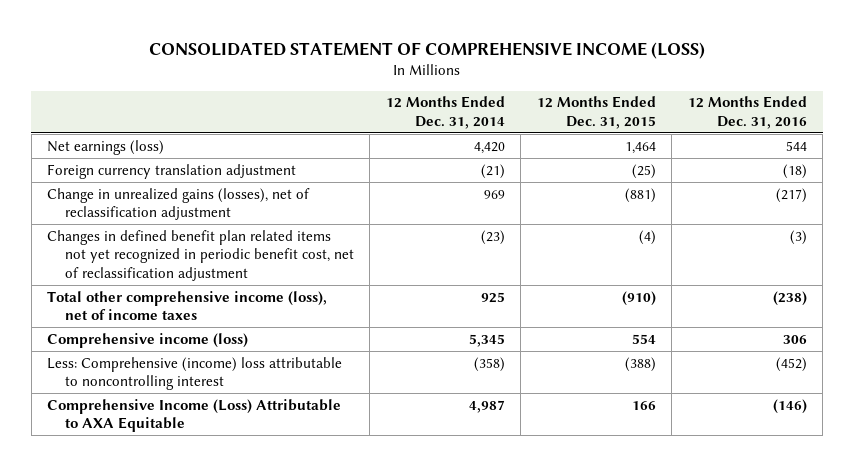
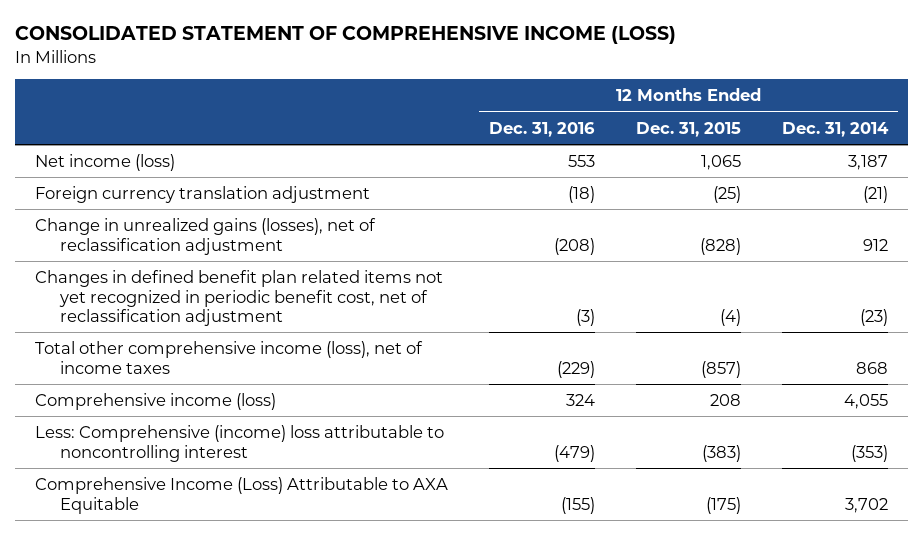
[47,139,165,155] Net earnings (loss) -> [35,153,176,171] Net income (loss)
[473,141,505,154] 4,420 -> [847,154,888,170] 3,187
[624,141,656,154] 1,464 -> [701,154,742,170] 1,065
[785,140,807,151] 544 -> [568,154,596,167] 553
[483,189,505,199] 969 -> [862,238,888,251] 912
[624,187,656,203] (881) -> [700,237,742,255] (828)
[775,187,807,203] (217) -> [554,237,596,255] (208)
[480,291,505,303] 925 -> [855,361,888,374] 868
[621,290,656,306] (910) -> [701,360,742,378] (857)
[772,290,807,306] (238) -> [557,360,596,378] (229)
[468,333,505,347] 5,345 -> [843,393,888,409] 4,055
[631,333,656,344] 554 -> [710,393,742,406] 208
[782,334,807,344] 306 -> [566,393,596,406] 324
[473,356,505,372] (358) -> [850,444,888,462] (353)
[624,356,656,372] (388) -> [702,444,742,462] (383)
[775,356,807,372] (452) -> [554,444,596,462] (479)
[468,399,505,413] 4,987 -> [844,497,888,513] 3,702
[631,400,656,410] 166 -> [706,496,742,514] (175)
[772,398,807,414] (146) -> [561,496,596,514] (155)

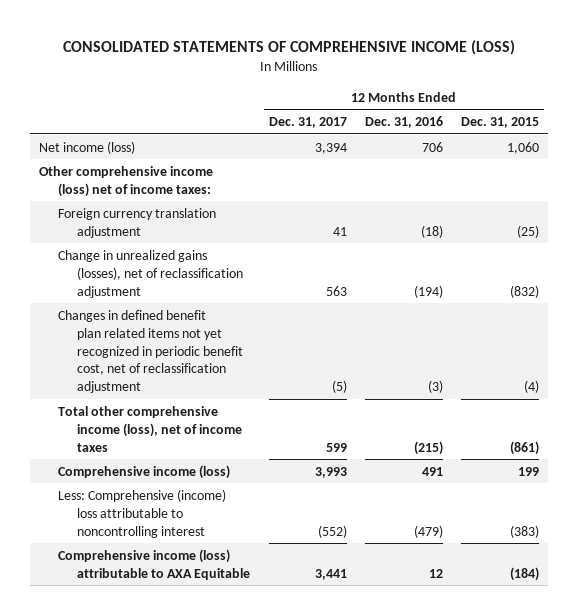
[14,26,676,45] CONSOLIDATED STATEMENT OF COMPREHENSIVE INCOME (LOSS) -> [63,40,516,56] CONSOLIDATED STATEMENTS OF COMPREHENSIVE INCOME (LOSS)
[781,121,889,137] Dec. 31, 2014 -> none
none -> [268,117,347,129] Dec. 31, 2017
[568,154,596,167] 553 -> [421,141,443,152] 706
[701,154,742,170] 1,065 -> [507,141,540,154] 1,060
none -> [39,165,214,197] Other comprehensive income (loss) net of income taxes:
[554,237,596,255] (208) -> [413,284,443,298] (194)
[700,237,742,255] (828) -> [510,284,540,298] (832)
[557,360,596,378] (229) -> [413,440,443,455] (215)
[701,360,742,378] (857) -> [510,440,540,455] (861)
[566,393,596,406] 324 -> [421,466,443,476] 491
[710,393,742,406] 208 -> [518,466,540,476] 199
[35,476,449,514] Comprehensive Income (Loss) Attributable to AXA Equitable -> [58,548,251,580] Comprehensive income (loss) attributable to AXA Equitable
[561,496,596,514] (155) -> [428,568,443,578] 12
[706,496,742,514] (175) -> [510,566,540,581] (184)

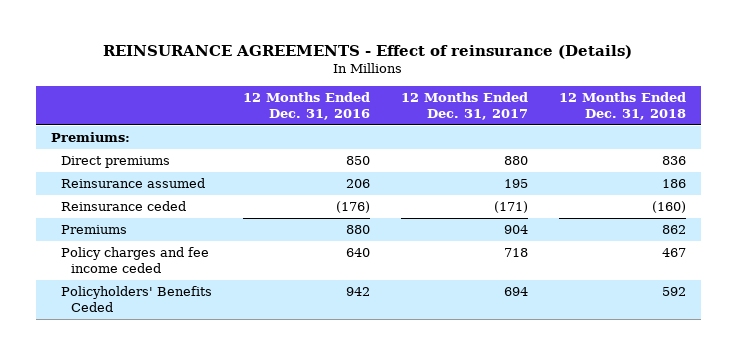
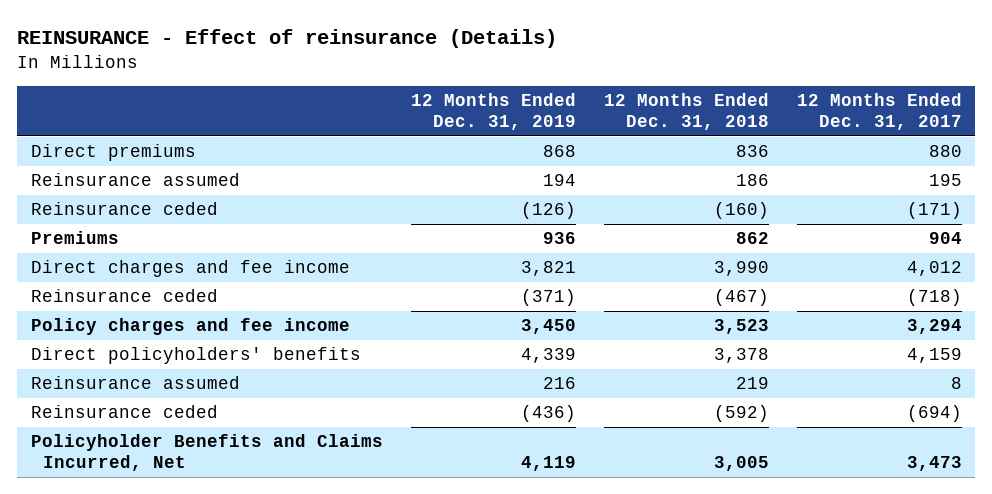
[103,44,633,59] REINSURANCE AGREEMENTS - Effect of reinsurance (Details) -> [16,29,557,49] REINSURANCE - Effect of reinsurance (Details)
[242,92,370,121] 12 Months Ended Dec. 31, 2016 -> none
none -> [410,92,576,131] 12 Months Ended Dec. 31, 2019
[51,131,131,142] Premiums: -> none
none -> [30,260,350,278] Direct charges and fee income
none -> [30,289,218,303] Reinsurance ceded
[61,246,210,274] Policy charges and fee income ceded -> [30,318,350,336] Policy charges and fee income
[503,247,528,257] 718 -> [906,319,962,335] 3,294
[661,247,686,257] 467 -> [713,319,769,335] 3,523
none -> [30,347,361,365] Direct policyholders' benefits
none -> [30,376,240,390] Reinsurance assumed
[61,285,213,313] Policyholders' Benefits Ceded -> [30,405,218,419] Reinsurance ceded
[503,286,528,296] 694 -> [906,405,962,423] (694)
[661,286,686,296] 592 -> [713,405,769,423] (592)
none -> [30,434,383,472] Policyholder Benefits and Claims Incurred, Net

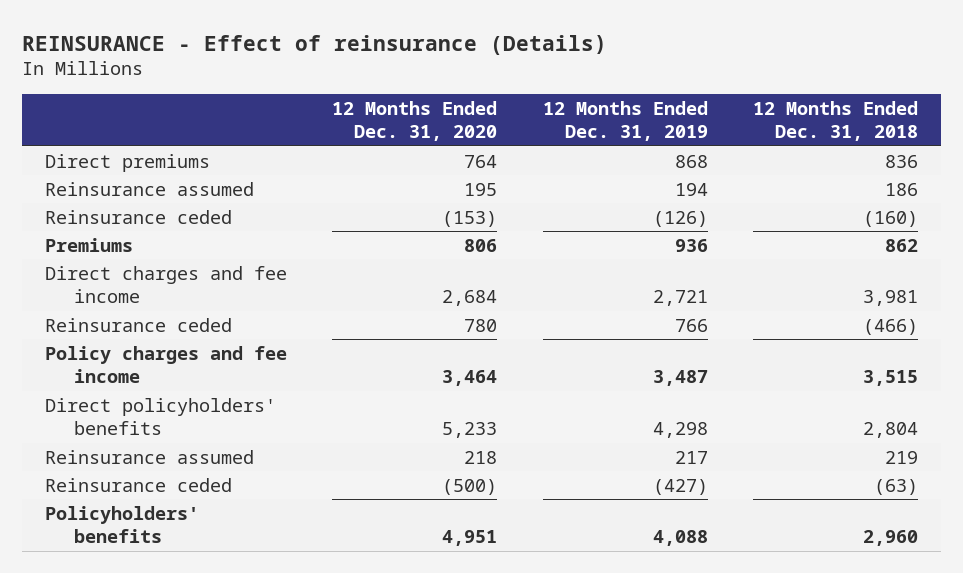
[796,92,962,131] 12 Months Ended Dec. 31, 2017 -> none
none -> [332,100,498,142] 12 Months Ended Dec. 31, 2020
[520,261,576,277] 3,821 -> [652,290,708,307] 2,721
[713,261,769,277] 3,990 -> [863,290,919,307] 3,981
[520,289,576,307] (371) -> [674,318,708,332] 766
[713,289,769,307] (467) -> [863,318,919,335] (466)
[520,319,576,335] 3,450 -> [652,370,708,387] 3,487
[713,319,769,335] 3,523 -> [863,370,919,387] 3,515
[520,348,576,364] 4,339 -> [652,422,708,439] 4,298
[713,348,769,364] 3,378 -> [863,422,919,439] 2,804
[542,377,576,390] 216 -> [674,450,708,464] 217
[520,405,576,423] (436) -> [652,478,708,495] (427)
[713,405,769,423] (592) -> [874,478,919,495] (63)
[30,434,383,472] Policyholder Benefits and Claims Incurred, Net -> [44,505,199,544] Policyholders' benefits
[520,456,576,472] 4,119 -> [652,530,708,547] 4,088
[713,456,769,472] 3,005 -> [863,530,919,547] 2,960

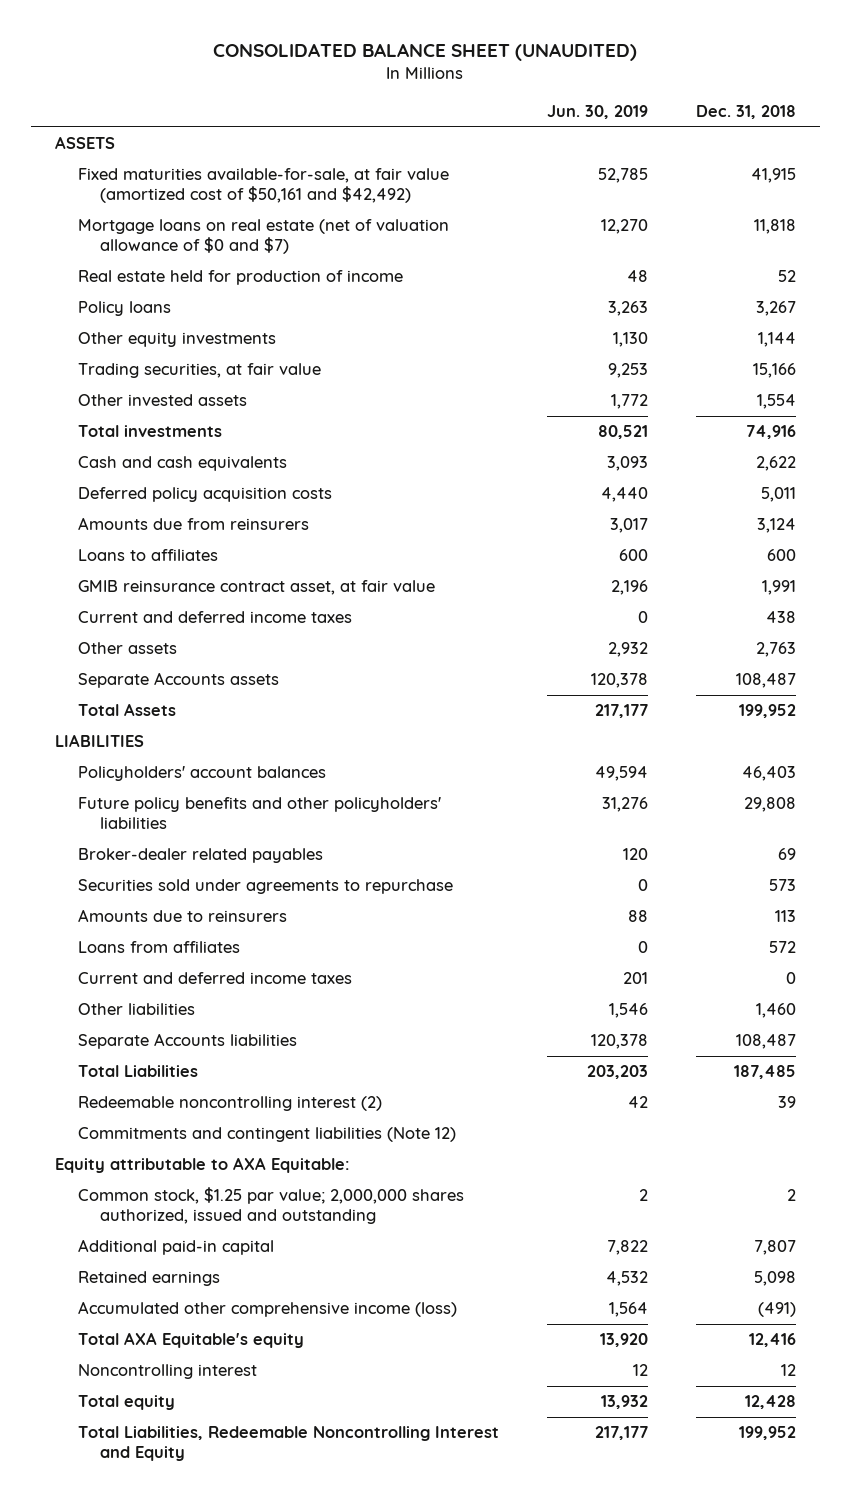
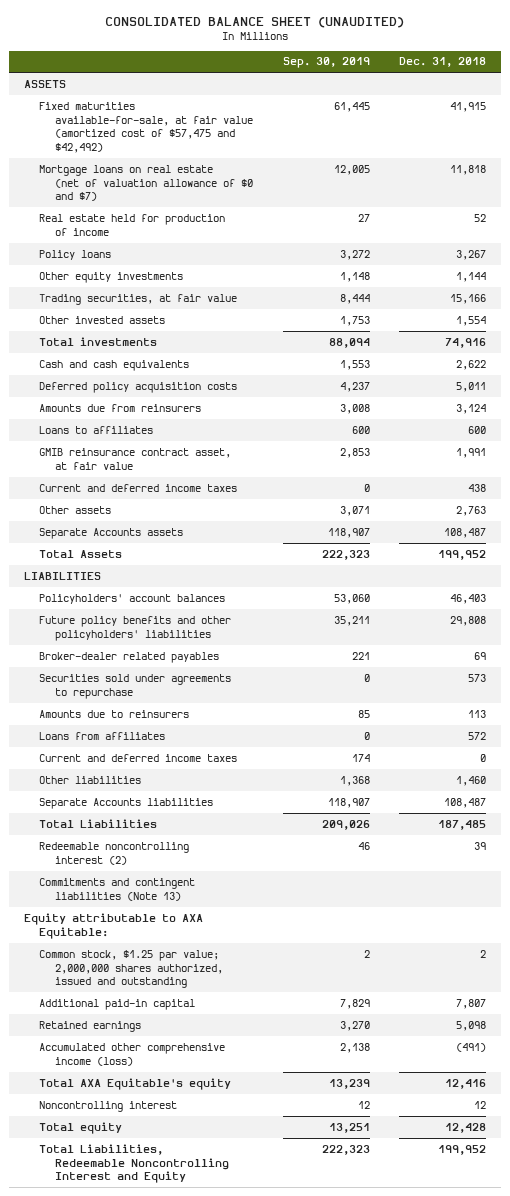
[546,105,648,120] Jun. 30, 2019 -> none
none -> [282,57,370,69] Sep. 30, 2019
[77,168,449,204] Fixed maturities available-for-sale, at fair value (amortized cost of $50,161 and $42,492) -> [39,101,254,154] Fixed maturities available-for-sale, at fair value (amortized cost of $57,475 and $42,492)
[77,1127,456,1143] Commitments and contingent liabilities (Note 12) -> [39,877,196,901] Commitments and contingent liabilities (Note 13)

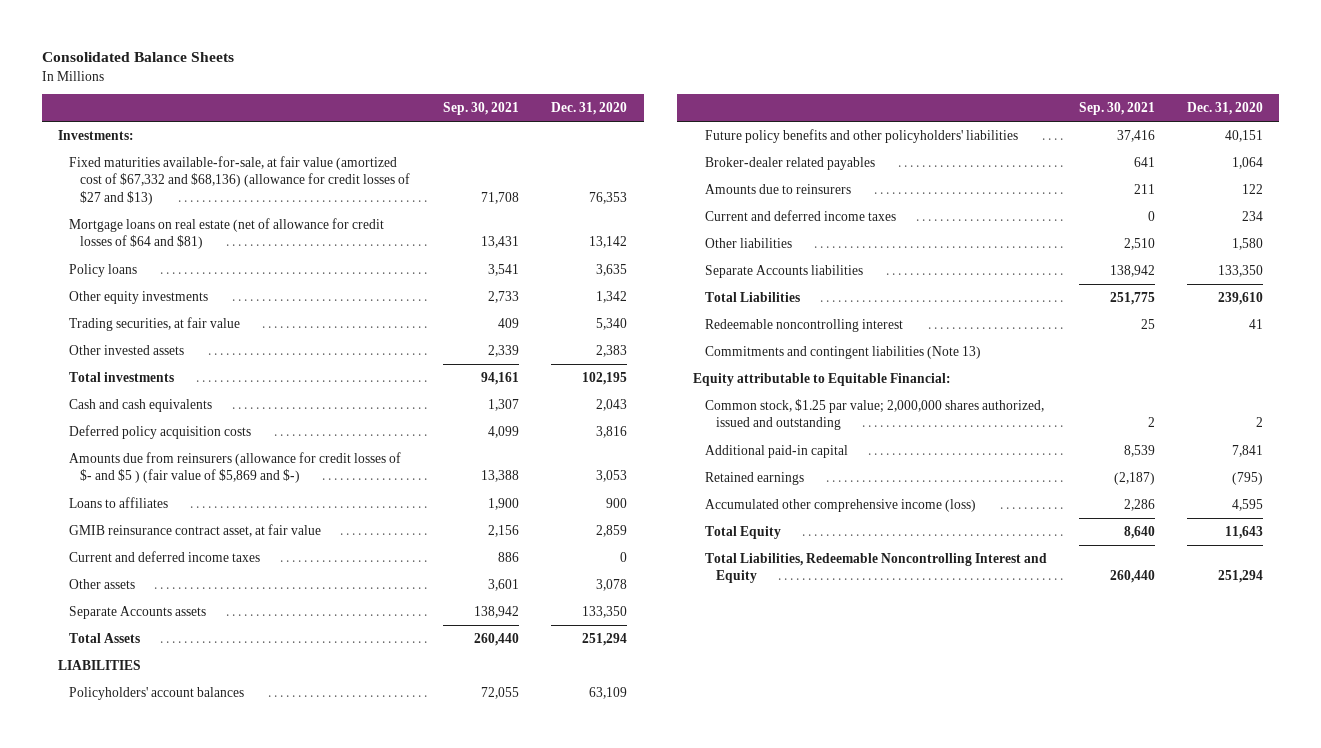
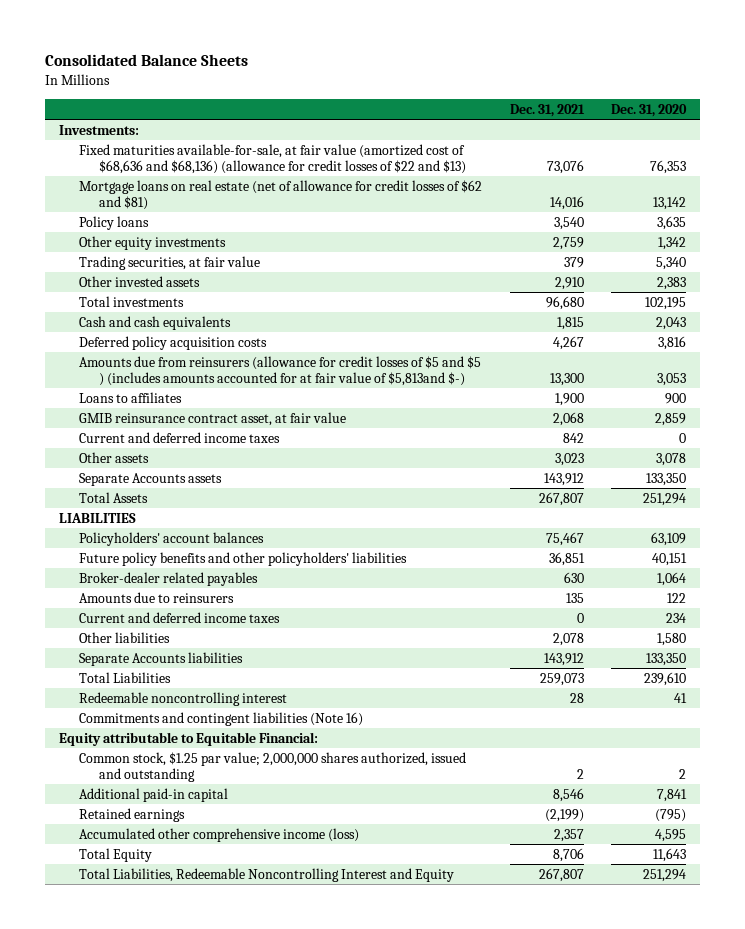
[443,102,520,116] Sep. 30, 2021 -> none
none -> [509,103,585,117] Dec. 31, 2021
[68,156,411,205] Fixed maturities available-for-sale, at fair value (amortized cost of $67,332 and $68,136) (allowance for credit losses of $27 and $13) -> [78,143,467,174] Fixed maturities available-for-sale, at fair value (amortized cost of $68,636 and $68,136) (allowance for credit losses of $22 and $13)
[68,218,384,250] Mortgage loans on real estate (net of allowance for credit losses of $64 and $81) -> [78,179,482,210] Mortgage loans on real estate (net of allowance for credit losses of $62 and $81)
[68,452,401,484] Amounts due from reinsurers (allowance for credit losses of $- and $5 ) (fair value of $5,869 and $-) -> [78,355,481,386] Amounts due from reinsurers (allowance for credit losses of $5 and $5 ) (includes amounts accounted for at fair value of $5,813and $-)
[704,346,981,360] Commitments and contingent liabilities (Note 13) -> [78,711,363,726] Commitments and contingent liabilities (Note 16)

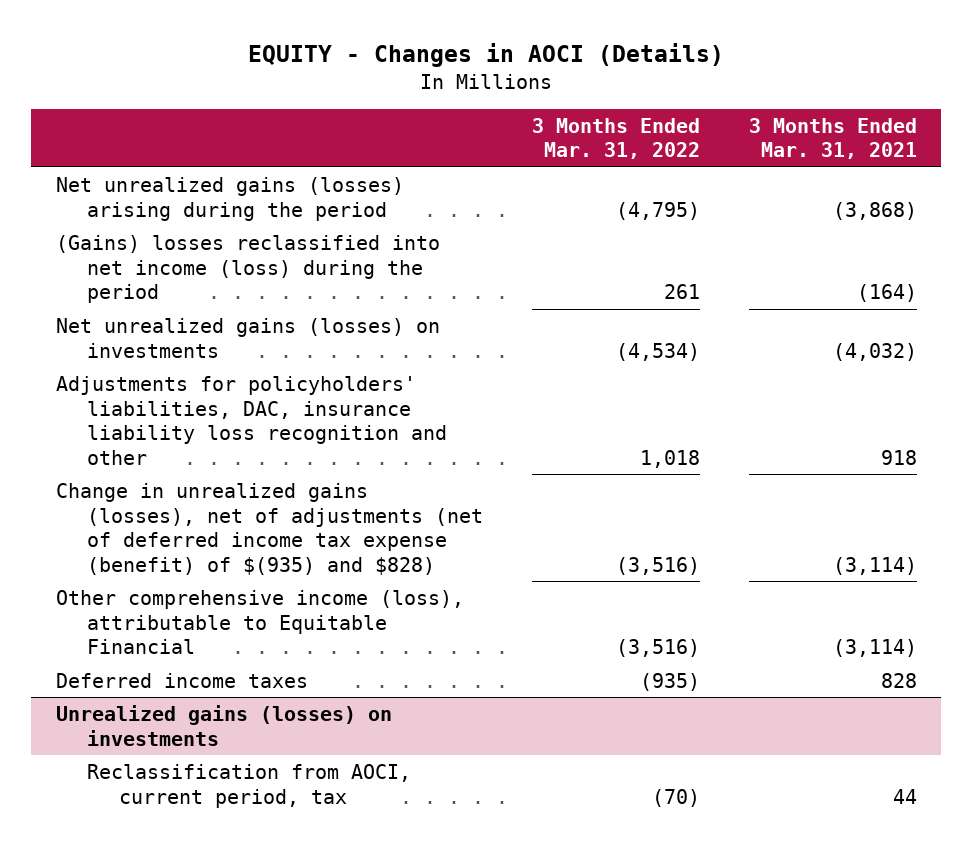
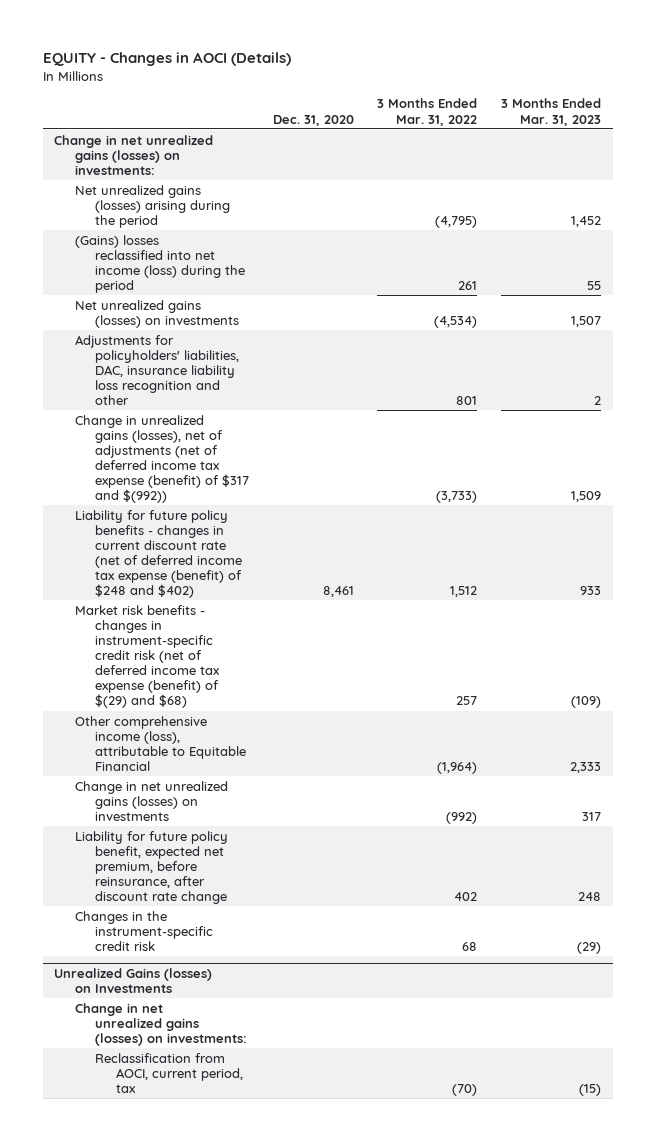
[748,117,917,160] 3 Months Ended Mar. 31, 2021 -> none
none -> [272,114,354,126] Dec. 31, 2020
none -> [501,98,602,126] 3 Months Ended Mar. 31, 2023
none -> [54,134,214,175] Change in net unrealized gains (losses) on investments:
[55,672,308,688] Deferred income taxes -> none
[640,449,701,468] 1,018 -> [456,396,478,406] 801
[55,482,484,575] Change in unrealized gains (losses), net of adjustments (net of deferred income tax expense (benefit) of $(935) and $828) -> [74,414,250,504] Change in unrealized gains (losses), net of adjustments (net of deferred income tax expense (benefit) of $317 and $(992))
[616,556,701,575] (3,516) -> [436,491,478,504] (3,733)
none -> [74,509,243,599] Liability for future policy benefits - changes in current discount rate (net of deferred income tax expense (benefit) of $248 and $402)
none -> [74,604,221,709] Market risk benefits - changes in instrument-specific credit risk (net of deferred income tax expense (benefit) of $(29) and $68)
[616,639,701,658] (3,516) -> [437,761,478,774] (1,964)
none -> [74,780,228,821] Change in net unrealized gains (losses) on investments
none -> [74,830,228,905] Liability for future policy benefit, expected net premium, before reinsurance, after discount rate change
none -> [74,910,214,951] Changes in the instrument-specific credit risk
[55,704,392,746] Unrealized gains (losses) on investments -> [54,968,213,994] Unrealized Gains (losses) on Investments
none -> [74,1002,248,1046] Change in net unrealized gains (losses) on investments:

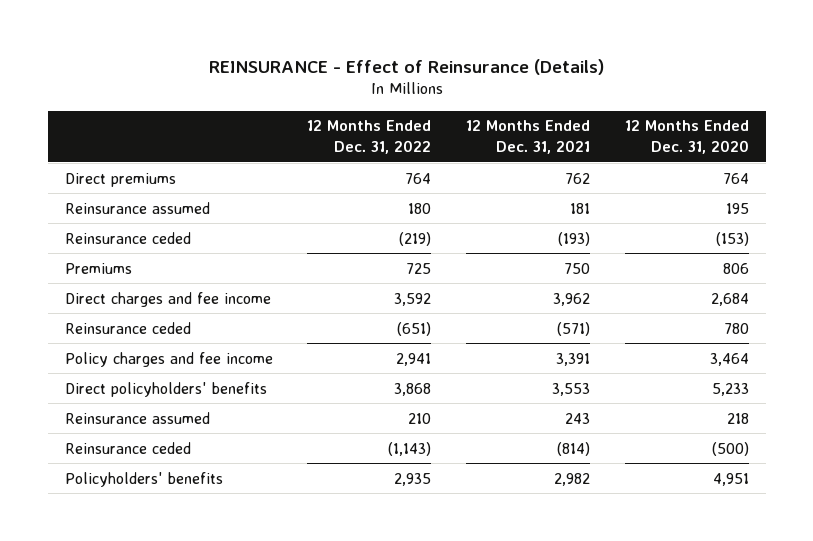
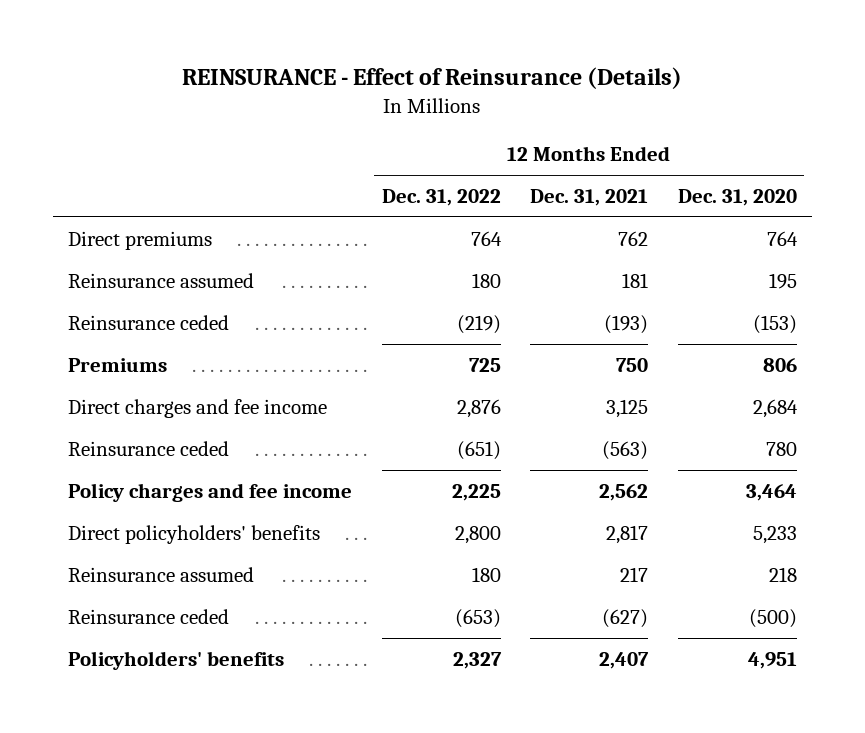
[394,292,432,306] 3,592 -> [456,398,501,418] 2,876
[552,292,590,306] 3,962 -> [606,398,649,418] 3,125
[556,321,590,336] (571) -> [602,440,649,460] (563)
[396,352,432,366] 2,941 -> [451,483,501,501] 2,225
[555,352,590,366] 3,391 -> [599,483,649,501] 2,562
[394,382,432,396] 3,868 -> [454,525,501,544] 2,800
[551,382,590,396] 3,553 -> [606,524,649,544] 2,817
[408,412,432,424] 210 -> [471,566,501,582] 180
[564,412,590,424] 243 -> [620,566,649,582] 217
[388,441,432,456] (1,143) -> [454,608,501,628] (653)
[556,441,590,456] (814) -> [602,608,649,628] (627)
[394,472,432,486] 2,935 -> [452,651,502,669] 2,327
[553,472,590,486] 2,982 -> [599,651,650,669] 2,407

